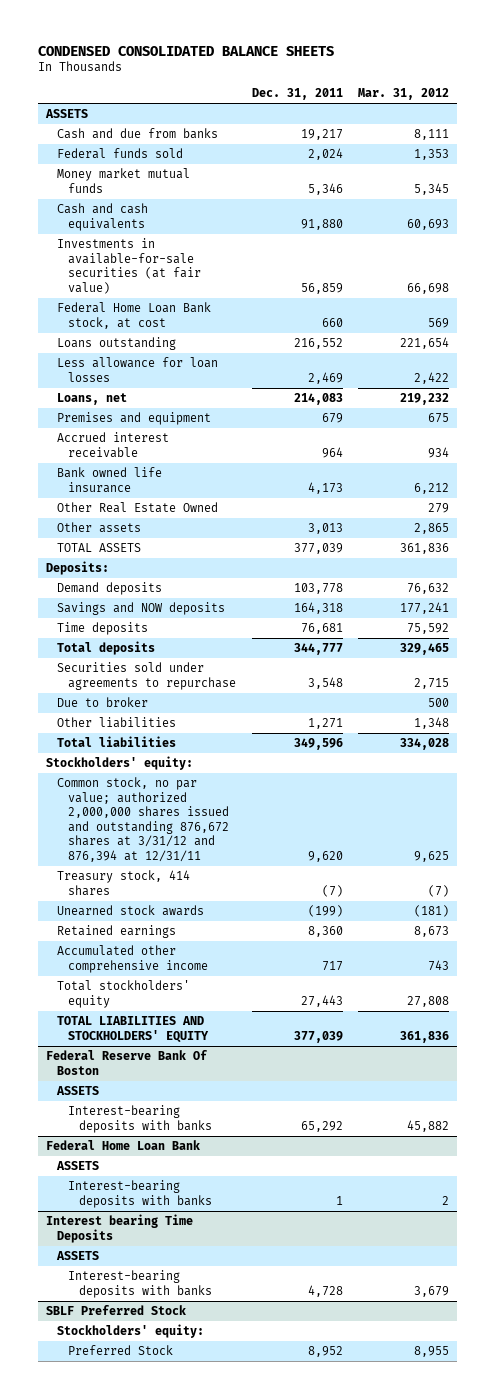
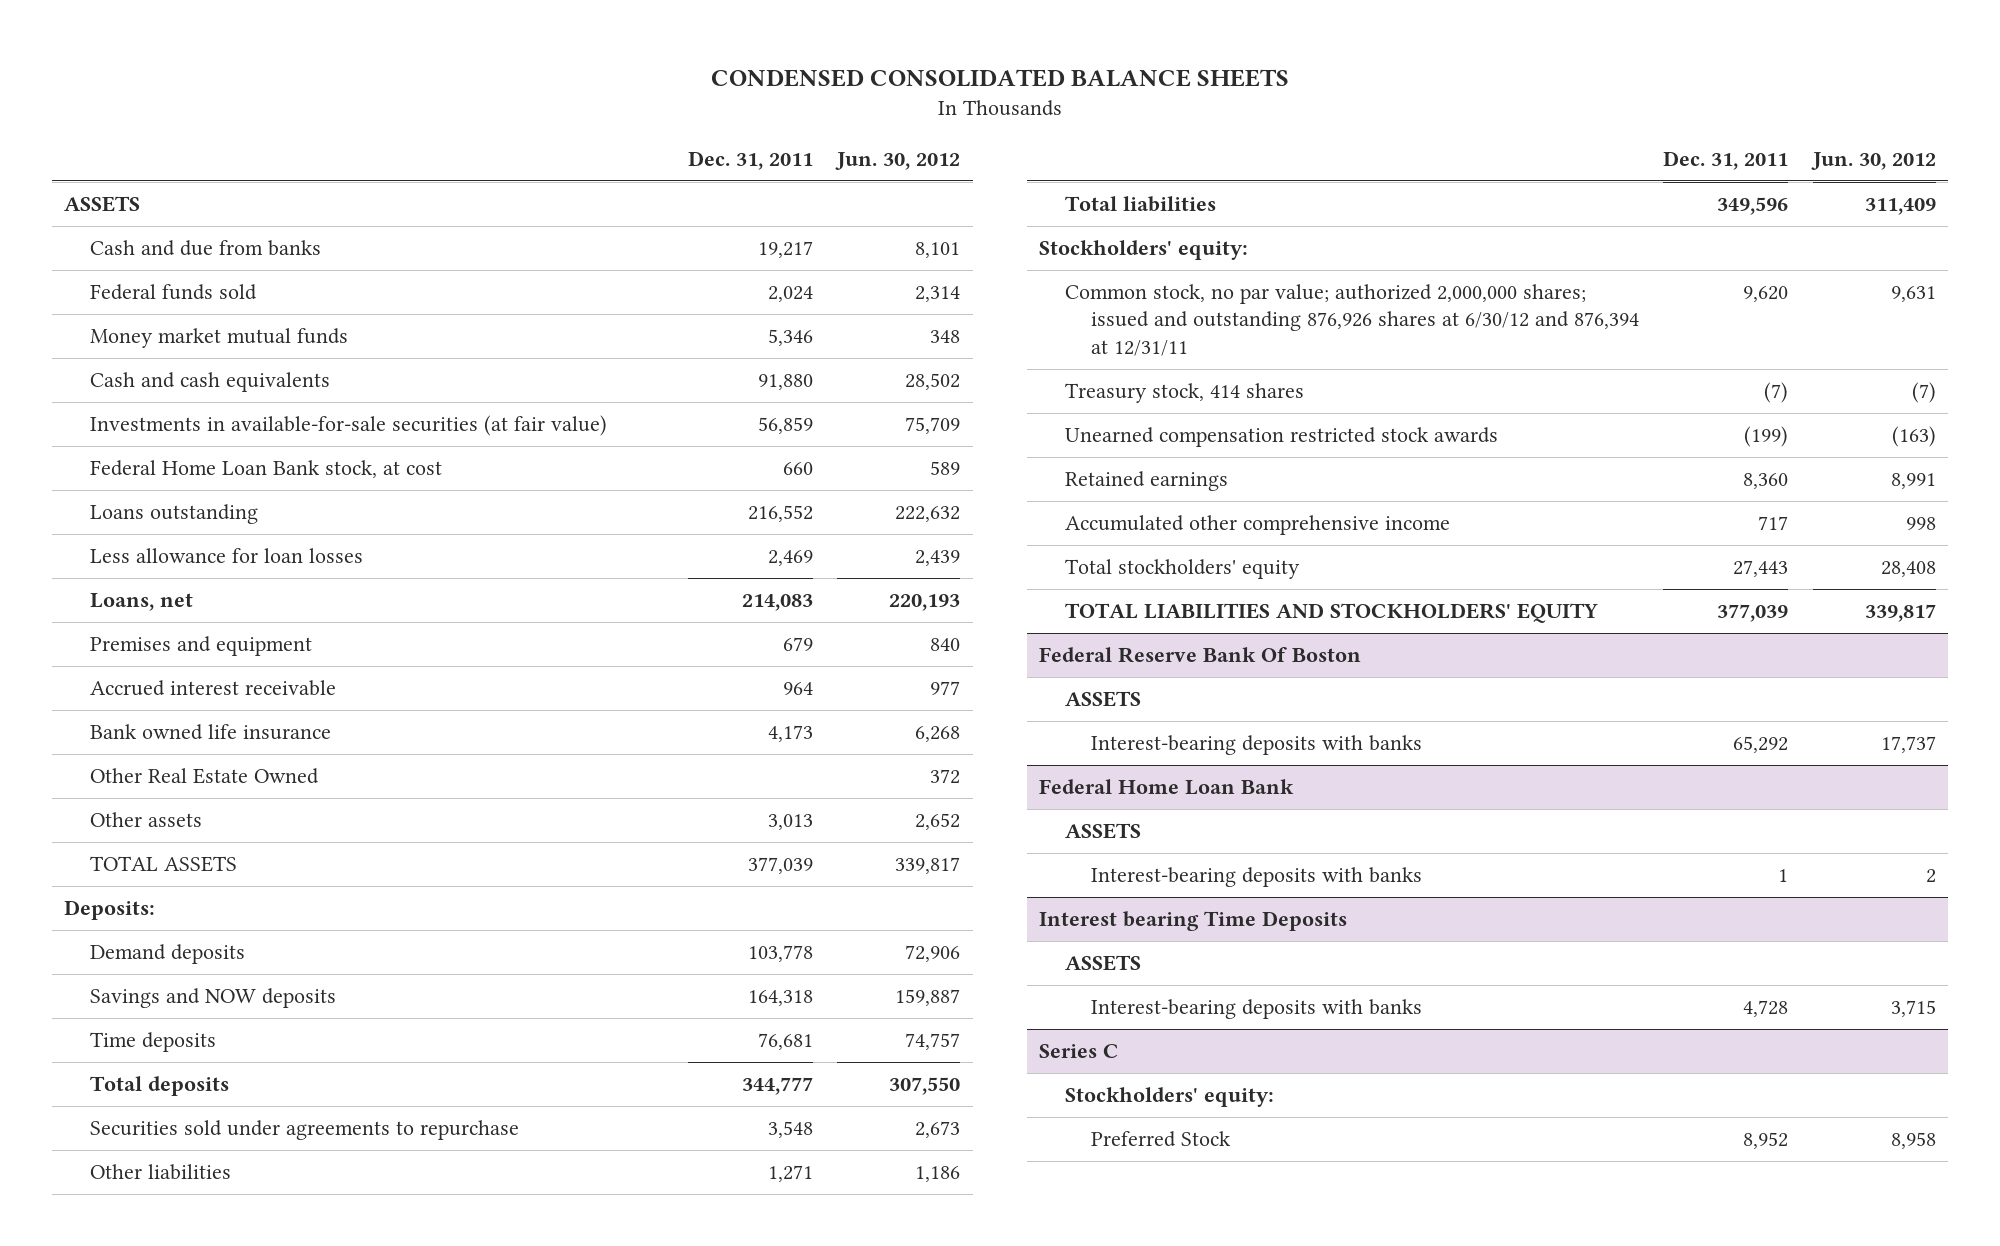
[358,88,450,101] Mar. 31, 2012 -> none
none -> [835,152,961,171] Jun. 30, 2012
[56,697,148,708] Due to broker -> none
[56,777,230,863] Common stock, no par value; authorized 2,000,000 shares issued and outstanding 876,672 shares at 3/31/12 and 876,394 at 12/31/11 -> [1065,283,1640,356] Common stock, no par value; authorized 2,000,000 shares; issued and outstanding 876,926 shares at 6/30/12 and 876,394 at 12/31/11
[56,905,204,917] Unearned stock awards -> [1065,426,1499,447] Unearned compensation restricted stock awards
[45,1305,186,1316] SBLF Preferred Stock -> none
none -> [1039,1043,1120,1058] Series C

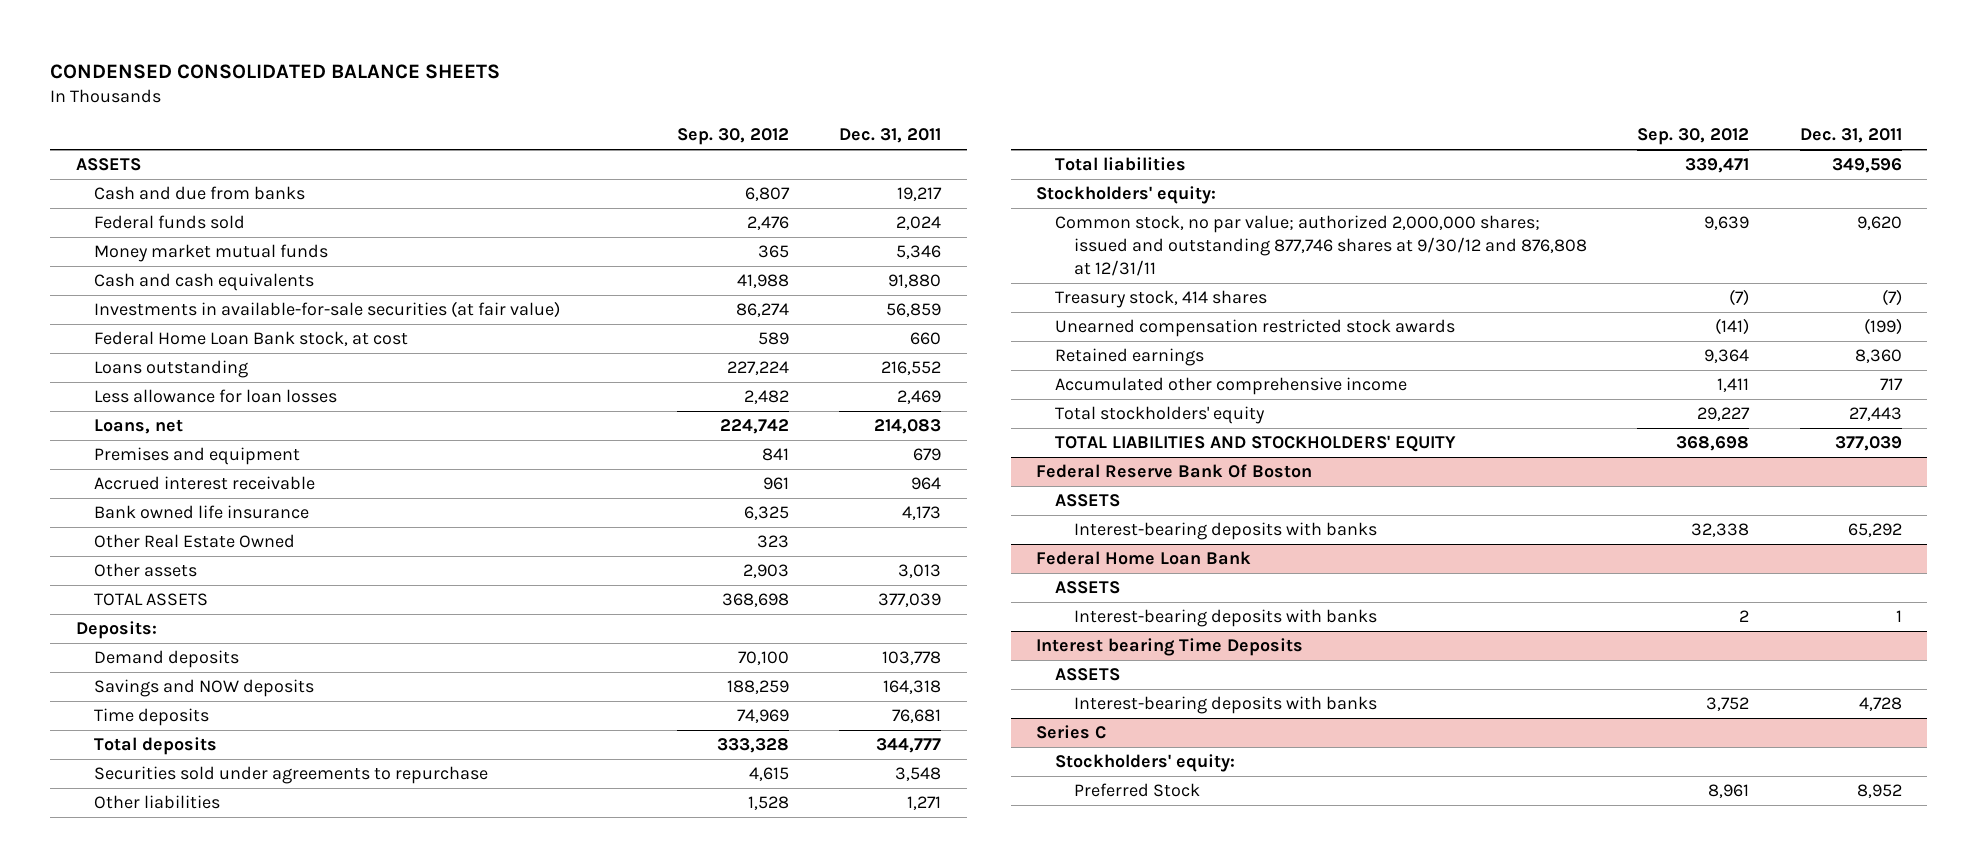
[835,152,961,171] Jun. 30, 2012 -> none
none -> [676,128,789,146] Sep. 30, 2012
[1065,283,1640,356] Common stock, no par value; authorized 2,000,000 shares; issued and outstanding 876,926 shares at 6/30/12 and 876,394 at 12/31/11 -> [1055,215,1587,276] Common stock, no par value; authorized 2,000,000 shares; issued and outstanding 877,746 shares at 9/30/12 and 876,808 at 12/31/11

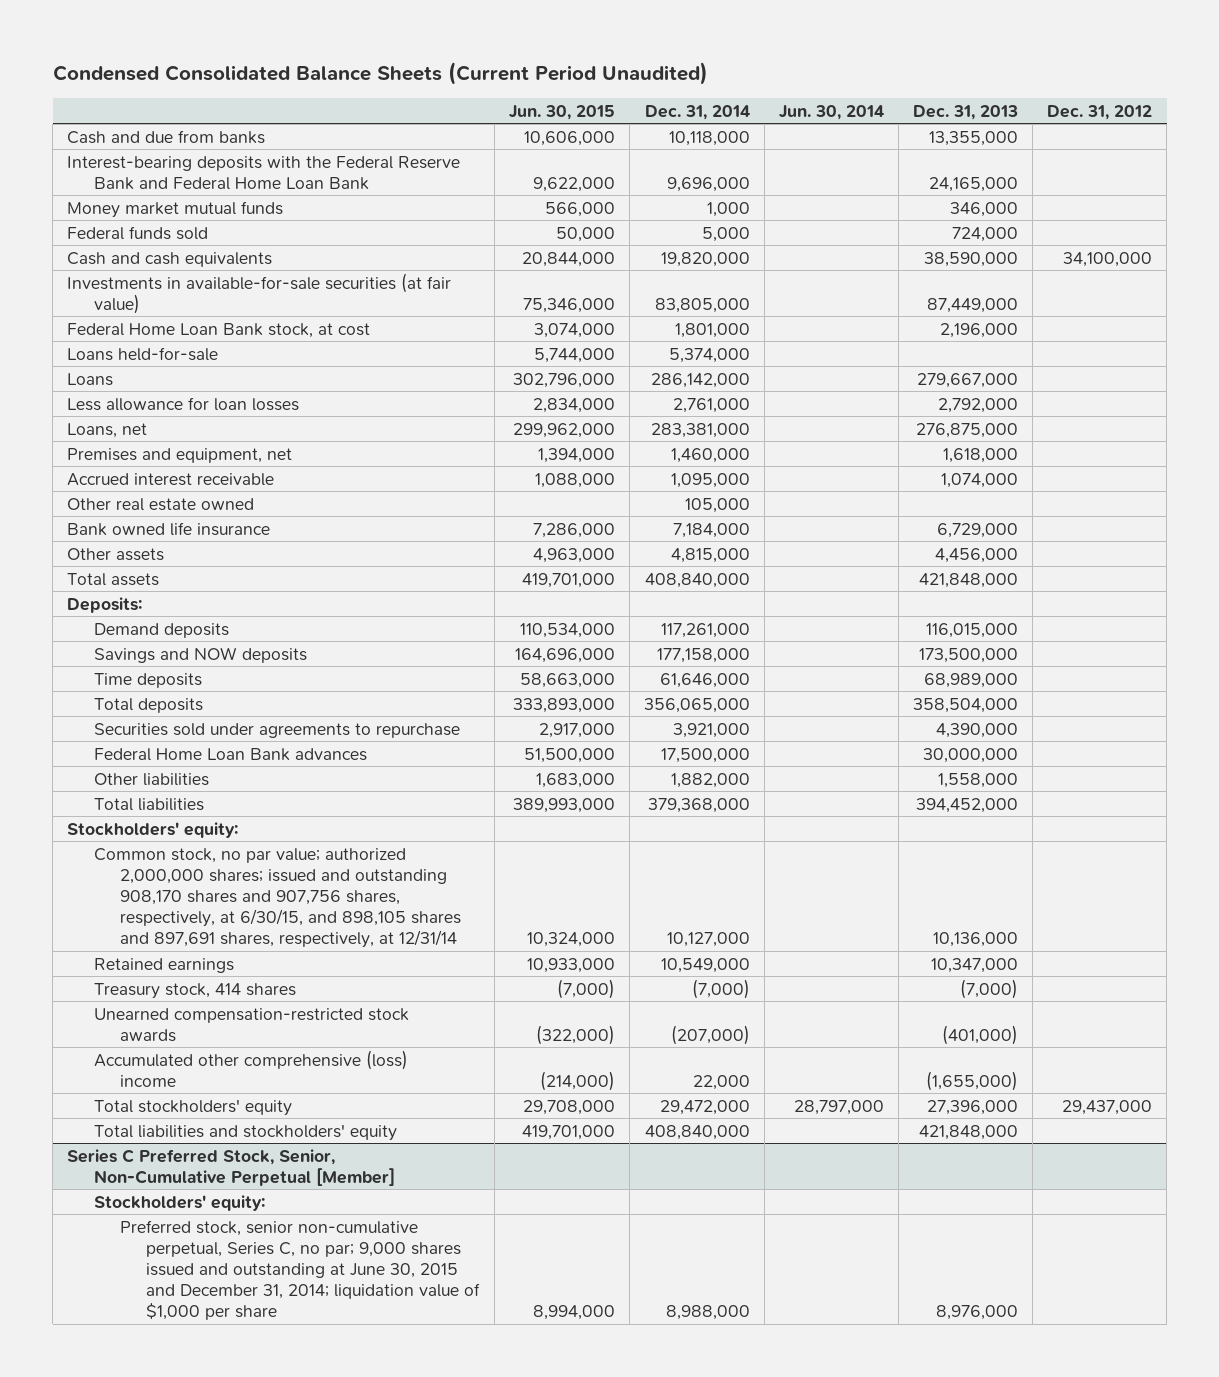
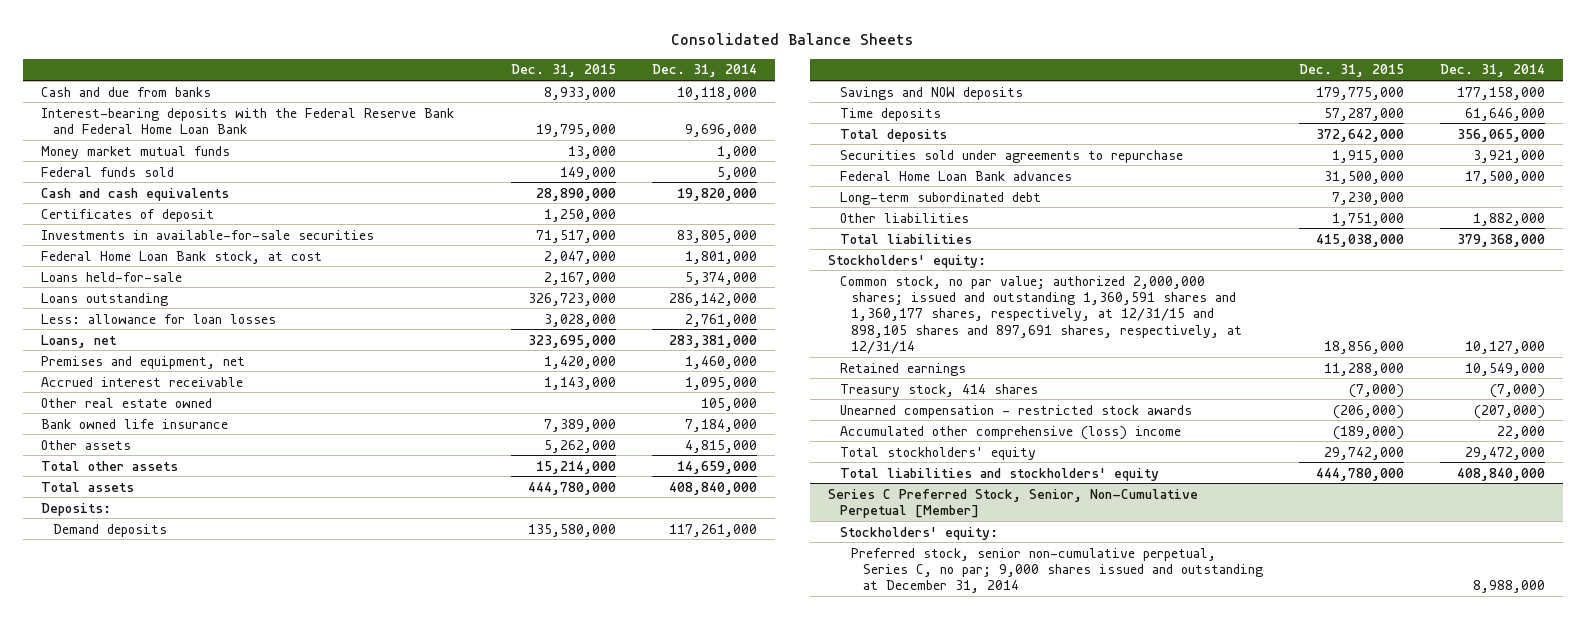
[52,62,708,86] Condensed Consolidated Balance Sheets (Current Period Unaudited) -> [670,32,914,45] Consolidated Balance Sheets
[508,104,615,120] Jun. 30, 2015 -> none
[778,104,884,120] Jun. 30, 2014 -> none
[913,104,1019,120] Dec. 31, 2013 -> none
[1047,104,1153,120] Dec. 31, 2012 -> none
none -> [511,64,617,78] Dec. 31, 2015
none -> [41,208,215,222] Certificates of deposit
[67,272,452,314] Investments in available-for-sale securities (at fair value) -> [41,229,375,240] Investments in available-for-sale securities
[67,372,114,386] Loans -> [41,292,169,306] Loans outstanding
[67,396,300,411] Less allowance for loan losses -> [41,313,277,324] Less: allowance for loan losses
none -> [41,460,179,471] Total other assets
none -> [839,191,1041,205] Long-term subordinated debt
[93,847,462,948] Common stock, no par value; authorized 2,000,000 shares; issued and outstanding 908,170 shares and 907,756 shares, respectively, at 6/30/15, and 898,105 shares and 897,691 shares, respectively, at 12/31/14 -> [839,275,1243,355] Common stock, no par value; authorized 2,000,000 shares; issued and outstanding 1,360,591 shares and 1,360,177 shares, respectively, at 12/31/15 and 898,105 shares and 897,691 shares, respectively, at 12/31/14
[93,1007,409,1042] Unearned compensation-restricted stock awards -> [839,404,1192,418] Unearned compensation - restricted stock awards
[120,1219,481,1320] Preferred stock, senior non-cumulative perpetual, Series C, no par; 9,000 shares issued and outstanding at June 30, 2015 and December 31, 2014; liquidation value of $1,000 per share -> [851,547,1263,594] Preferred stock, senior non-cumulative perpetual, Series C, no par; 9,000 shares issued and outstanding at December 31, 2014

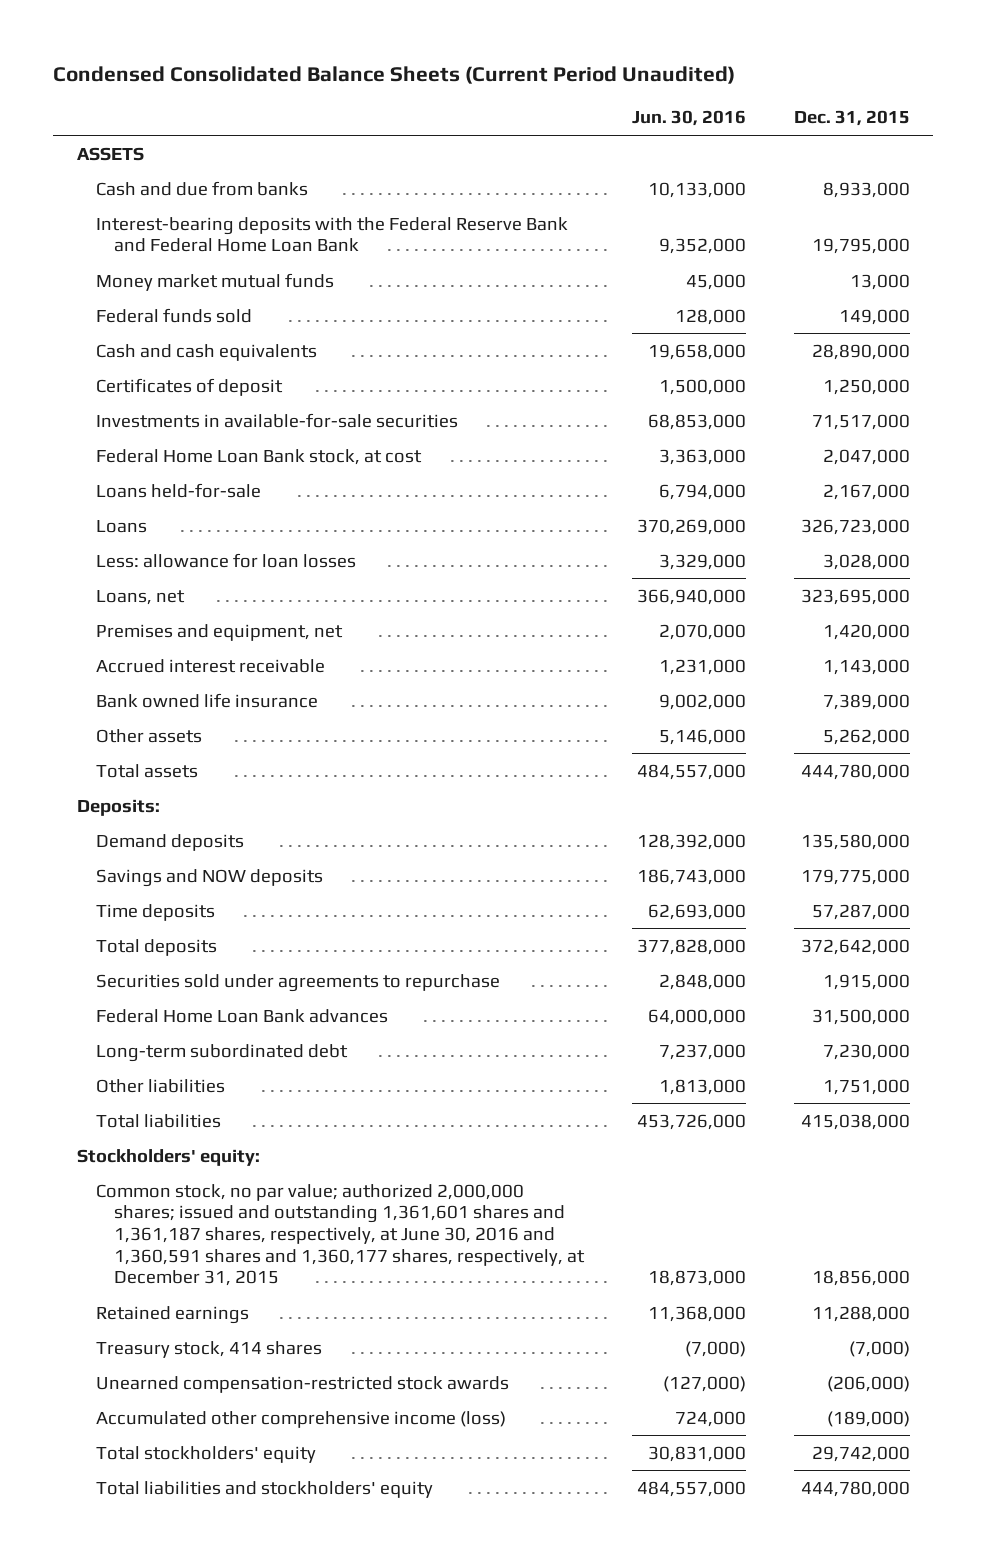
[670,32,914,45] Consolidated Balance Sheets -> [52,66,735,85] Condensed Consolidated Balance Sheets (Current Period Unaudited)
[652,64,758,78] Dec. 31, 2014 -> none
none -> [632,110,747,127] Jun. 30, 2016
none -> [76,146,144,161] ASSETS
[41,292,169,306] Loans outstanding -> [95,519,147,533] Loans
[41,397,213,408] Other real estate owned -> none
[41,460,179,471] Total other assets -> none
[839,275,1243,355] Common stock, no par value; authorized 2,000,000 shares; issued and outstanding 1,360,591 shares and 1,360,177 shares, respectively, at 12/31/15 and 898,105 shares and 897,691 shares, respectively, at 12/31/14 -> [95,1183,586,1287] Common stock, no par value; authorized 2,000,000 shares; issued and outstanding 1,361,601 shares and 1,361,187 shares, respectively, at June 30, 2016 and 1,360,591 shares and 1,360,177 shares, respectively, at December 31, 2015
[839,404,1192,418] Unearned compensation - restricted stock awards -> [95,1375,509,1393] Unearned compensation-restricted stock awards
[839,425,1181,440] Accumulated other comprehensive (loss) income -> [95,1410,506,1428] Accumulated other comprehensive income (loss)
[828,488,1199,518] Series C Preferred Stock, Senior, Non-Cumulative Perpetual [Member] -> none
[839,526,998,540] Stockholders' equity: -> none
[851,547,1263,594] Preferred stock, senior non-cumulative perpetual, Series C, no par; 9,000 shares issued and outstanding at December 31, 2014 -> none

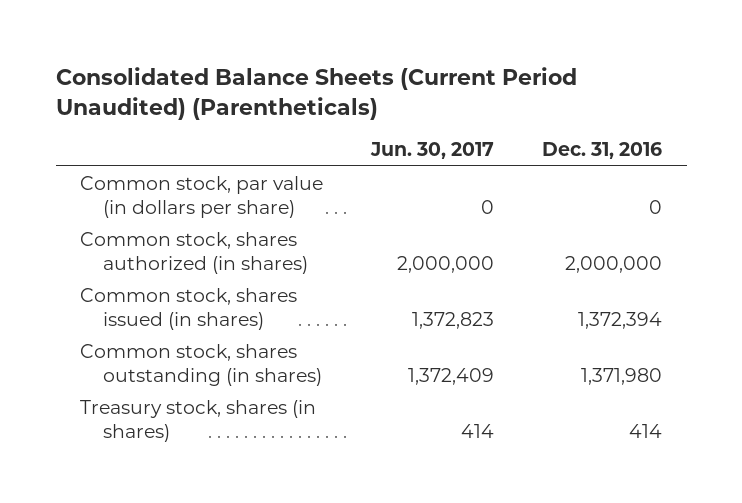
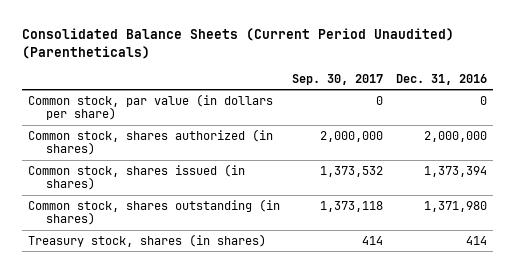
[370,142,495,160] Jun. 30, 2017 -> none
none -> [292,73,384,85] Sep. 30, 2017
[578,311,663,329] 1,372,394 -> [423,165,487,177] 1,373,394

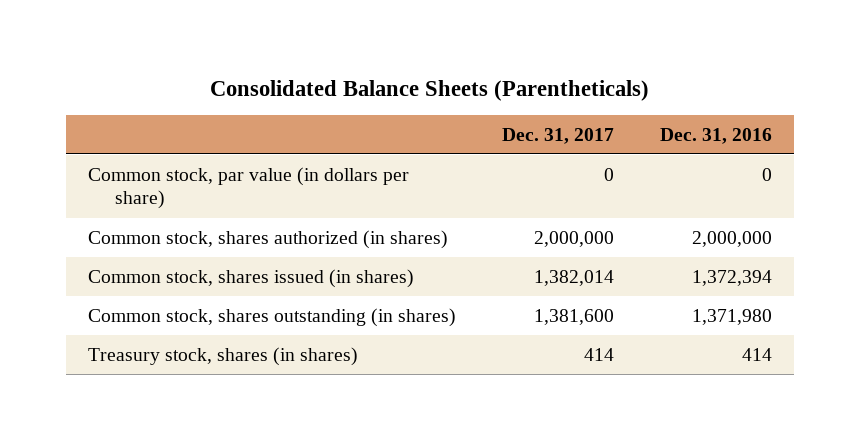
[21,28,454,59] Consolidated Balance Sheets (Current Period Unaudited) (Parentheticals) -> [209,79,649,101] Consolidated Balance Sheets (Parentheticals)
[292,73,384,85] Sep. 30, 2017 -> none
none -> [501,127,614,144] Dec. 31, 2017
[423,165,487,177] 1,373,394 -> [691,269,772,286] 1,372,394

